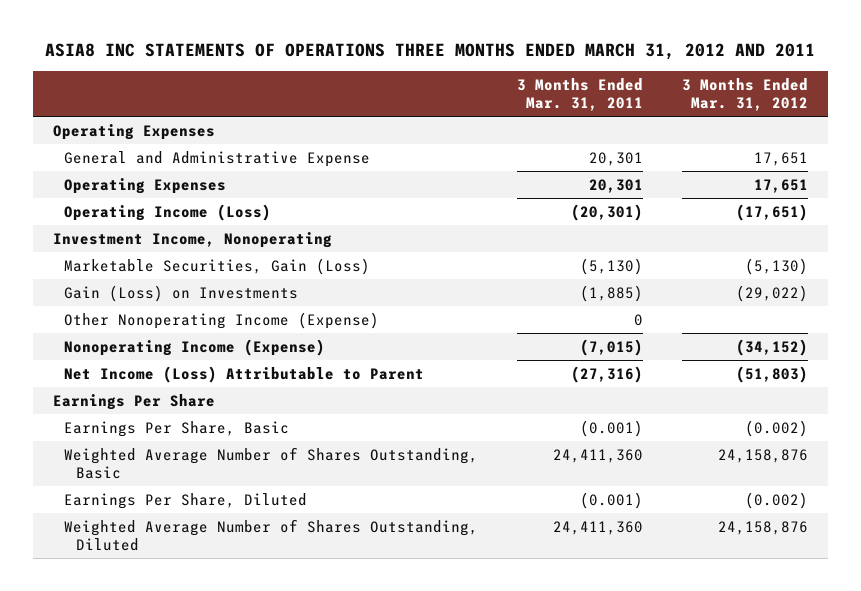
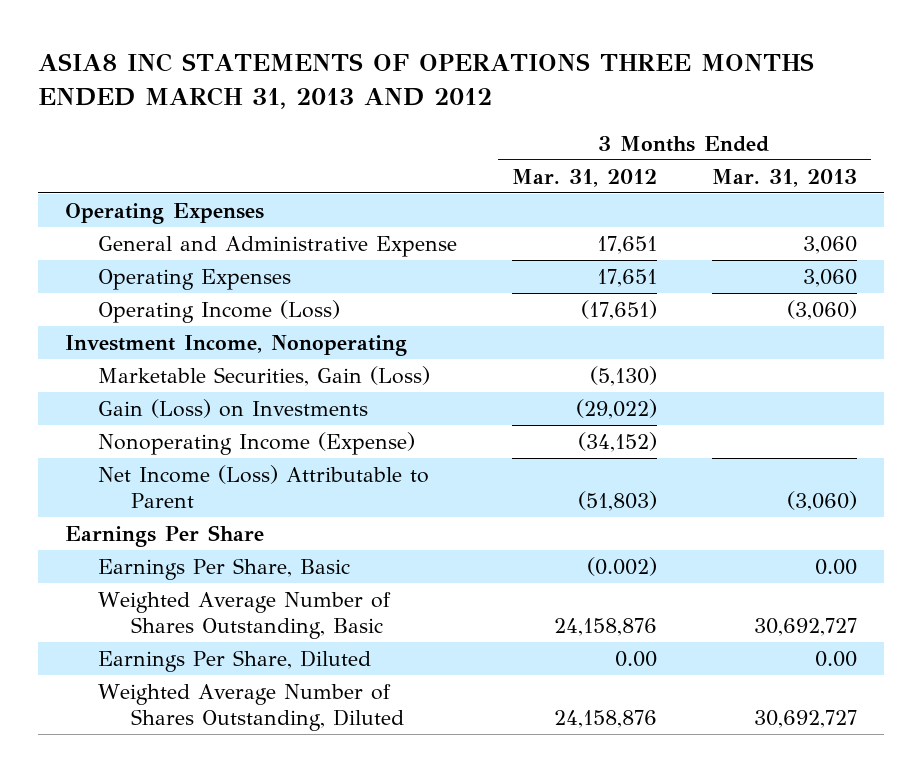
[45,43,816,61] ASIA8 INC STATEMENTS OF OPERATIONS THREE MONTHS ENDED MARCH 31, 2012 AND 2011 -> [37,53,814,109] ASIA8 INC STATEMENTS OF OPERATIONS THREE MONTHS ENDED MARCH 31, 2013 AND 2012
[517,78,644,112] 3 Months Ended Mar. 31, 2011 -> none
none -> [711,168,857,187] Mar. 31, 2013
[64,311,380,329] Other Nonoperating Income (Expense) -> none
[745,491,809,509] (0.002) -> [614,651,657,668] 0.00

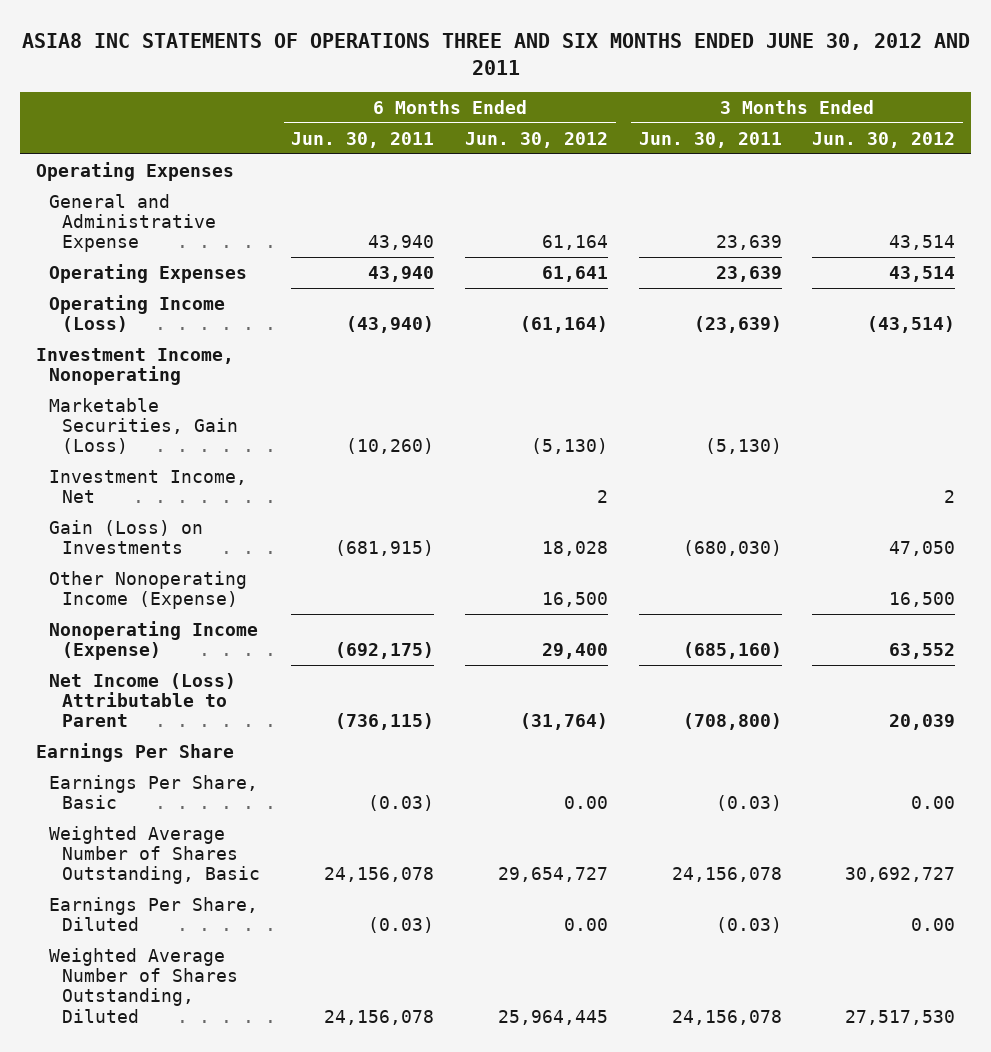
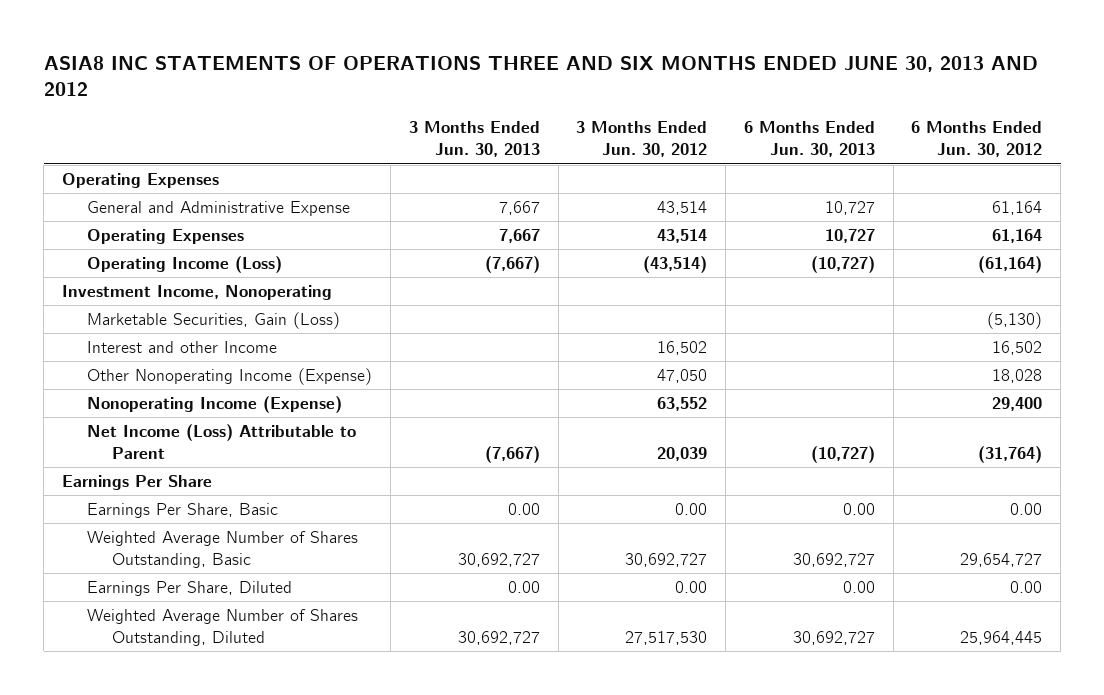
[21,32,970,75] ASIA8 INC STATEMENTS OF OPERATIONS THREE AND SIX MONTHS ENDED JUNE 30, 2012 AND 2011 -> [43,56,1038,97] ASIA8 INC STATEMENTS OF OPERATIONS THREE AND SIX MONTHS ENDED JUNE 30, 2013 AND 2012
[291,131,435,148] Jun. 30, 2011 -> none
[638,131,782,148] Jun. 30, 2011 -> none
none -> [408,121,540,158] 3 Months Ended Jun. 30, 2013
none -> [743,121,875,158] 6 Months Ended Jun. 30, 2013
[541,265,608,282] 61,641 -> [992,229,1043,244] 61,164
[49,469,248,504] Investment Income, Net -> none
[49,519,204,555] Gain (Loss) on Investments -> none
none -> [87,341,278,354] Interest and other Income
[541,592,608,608] 16,500 -> [992,369,1043,384] 18,028
[889,592,956,608] 16,500 -> [657,369,708,384] 47,050

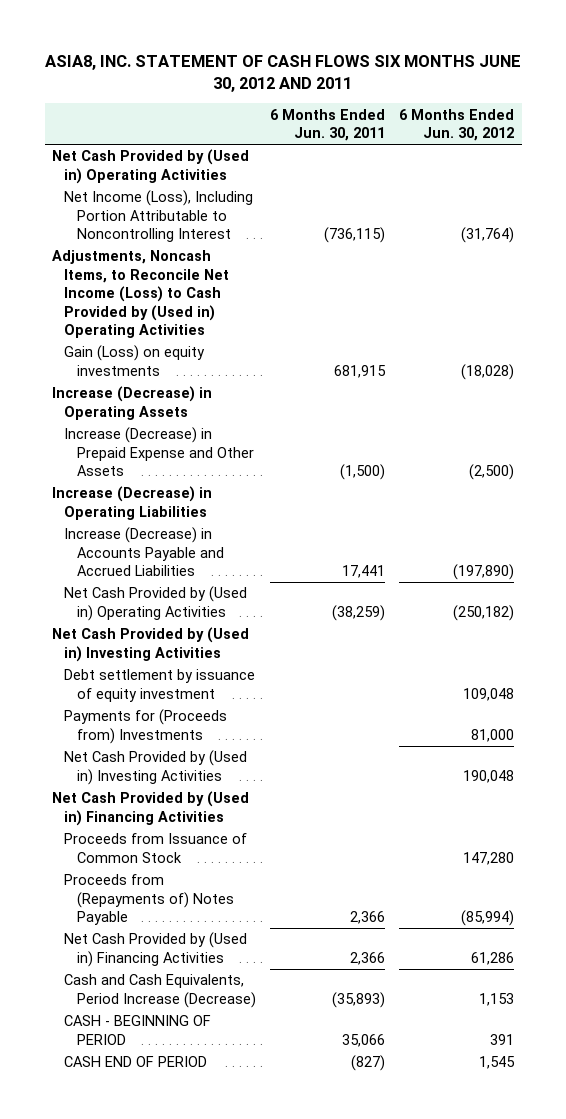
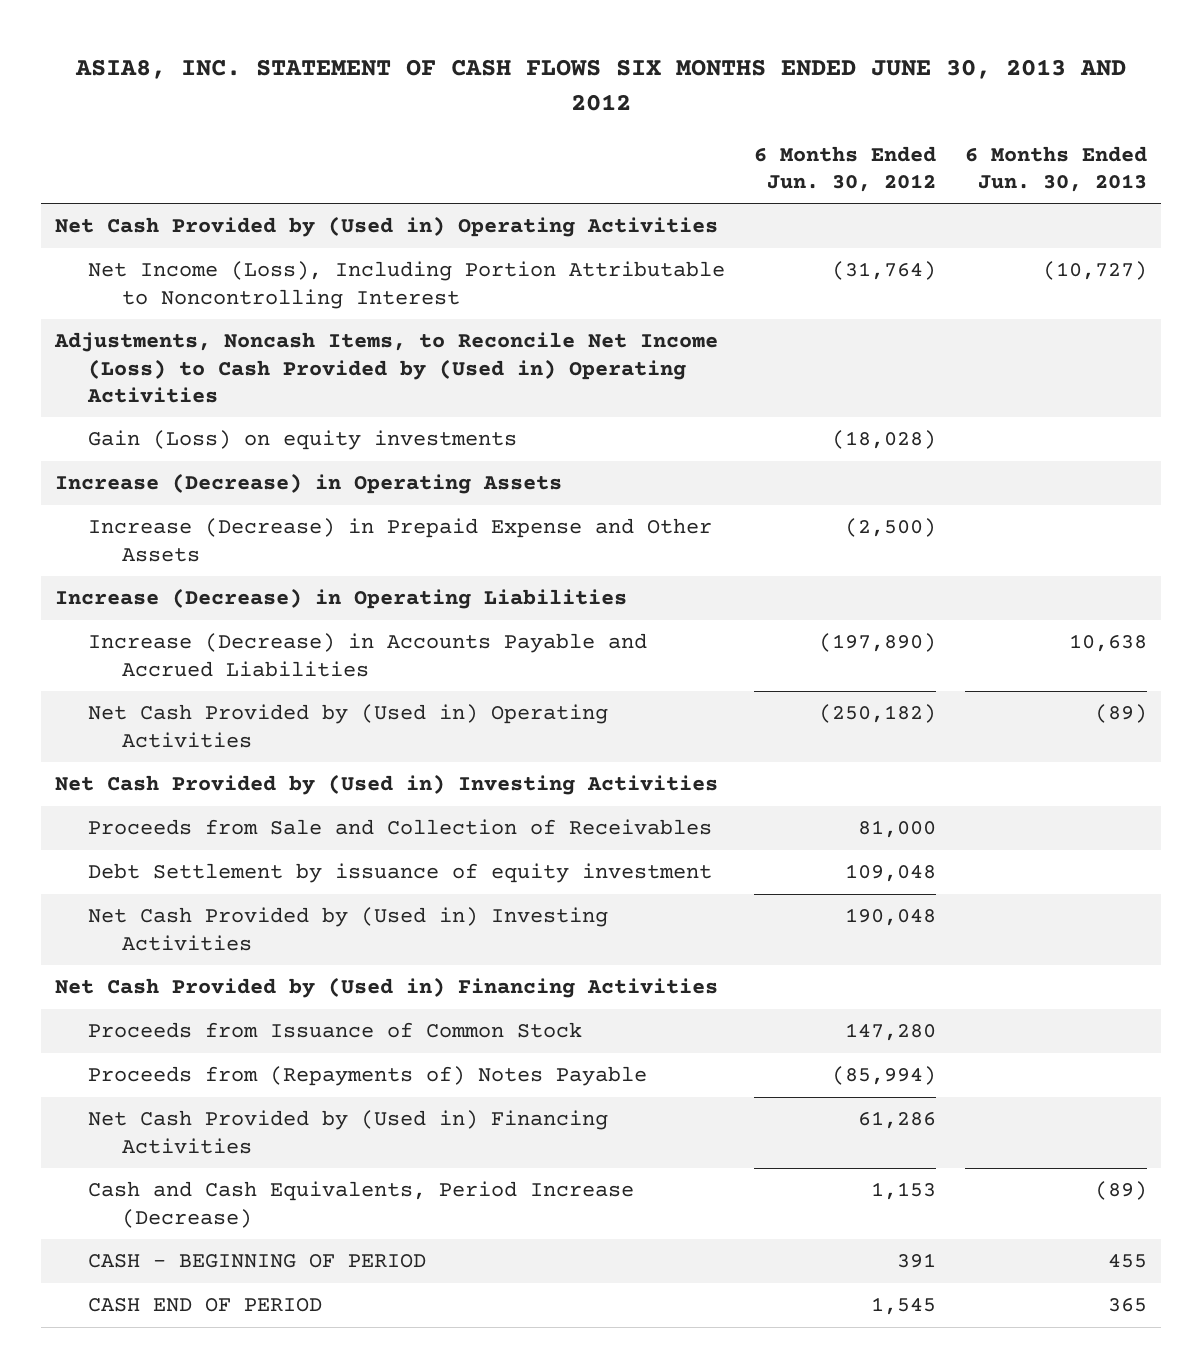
[45,54,522,92] ASIA8, INC. STATEMENT OF CASH FLOWS SIX MONTHS JUNE 30, 2012 AND 2011 -> [75,59,1127,111] ASIA8, INC. STATEMENT OF CASH FLOWS SIX MONTHS ENDED JUNE 30, 2013 AND 2012
[270,108,386,141] 6 Months Ended Jun. 30, 2011 -> none
none -> [965,145,1148,192] 6 Months Ended Jun. 30, 2013
[64,709,228,744] Payments for (Proceeds from) Investments -> none
none -> [88,819,713,836] Proceeds from Sale and Collection of Receivables
[64,669,256,702] Debt settlement by issuance of equity investment -> [88,863,713,884] Debt Settlement by issuance of equity investment

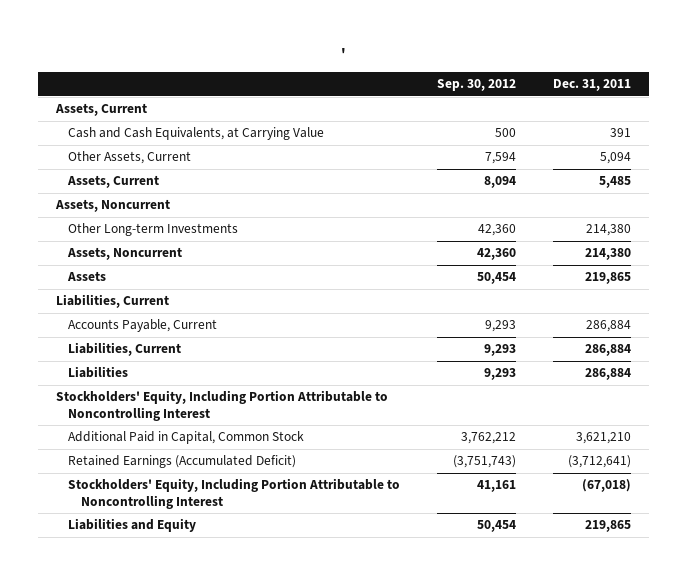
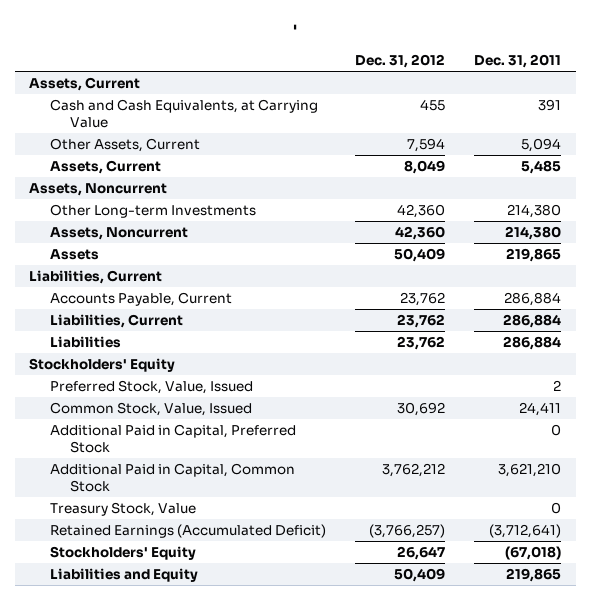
[437,79,517,92] Sep. 30, 2012 -> none
none -> [354,54,445,69] Dec. 31, 2012
[56,390,389,421] Stockholders' Equity, Including Portion Attributable to Noncontrolling Interest -> none
none -> [29,357,176,372] Stockholders' Equity
none -> [49,379,253,394] Preferred Stock, Value, Issued
none -> [49,401,252,416] Common Stock, Value, Issued
none -> [49,423,296,454] Additional Paid in Capital, Preferred Stock
none -> [49,501,196,516] Treasury Stock, Value
[68,478,401,509] Stockholders' Equity, Including Portion Attributable to Noncontrolling Interest -> [49,545,196,560] Stockholders' Equity

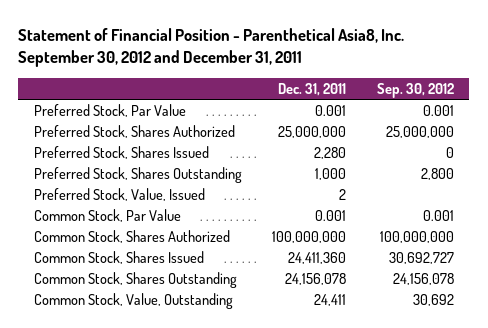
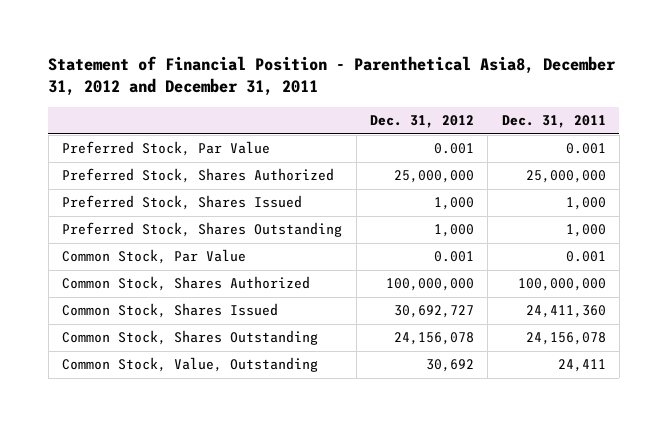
[18,27,405,68] Statement of Financial Position - Parenthetical Asia8, Inc. September 30, 2012 and December 31, 2011 -> [48,56,617,97] Statement of Financial Position - Parenthetical Asia8, December 31, 2012 and December 31, 2011
[376,82,454,98] Sep. 30, 2012 -> none
none -> [369,115,474,129] Dec. 31, 2012
[314,147,347,160] 2,280 -> [565,197,606,211] 1,000
[33,188,205,202] Preferred Stock, Value, Issued -> none

